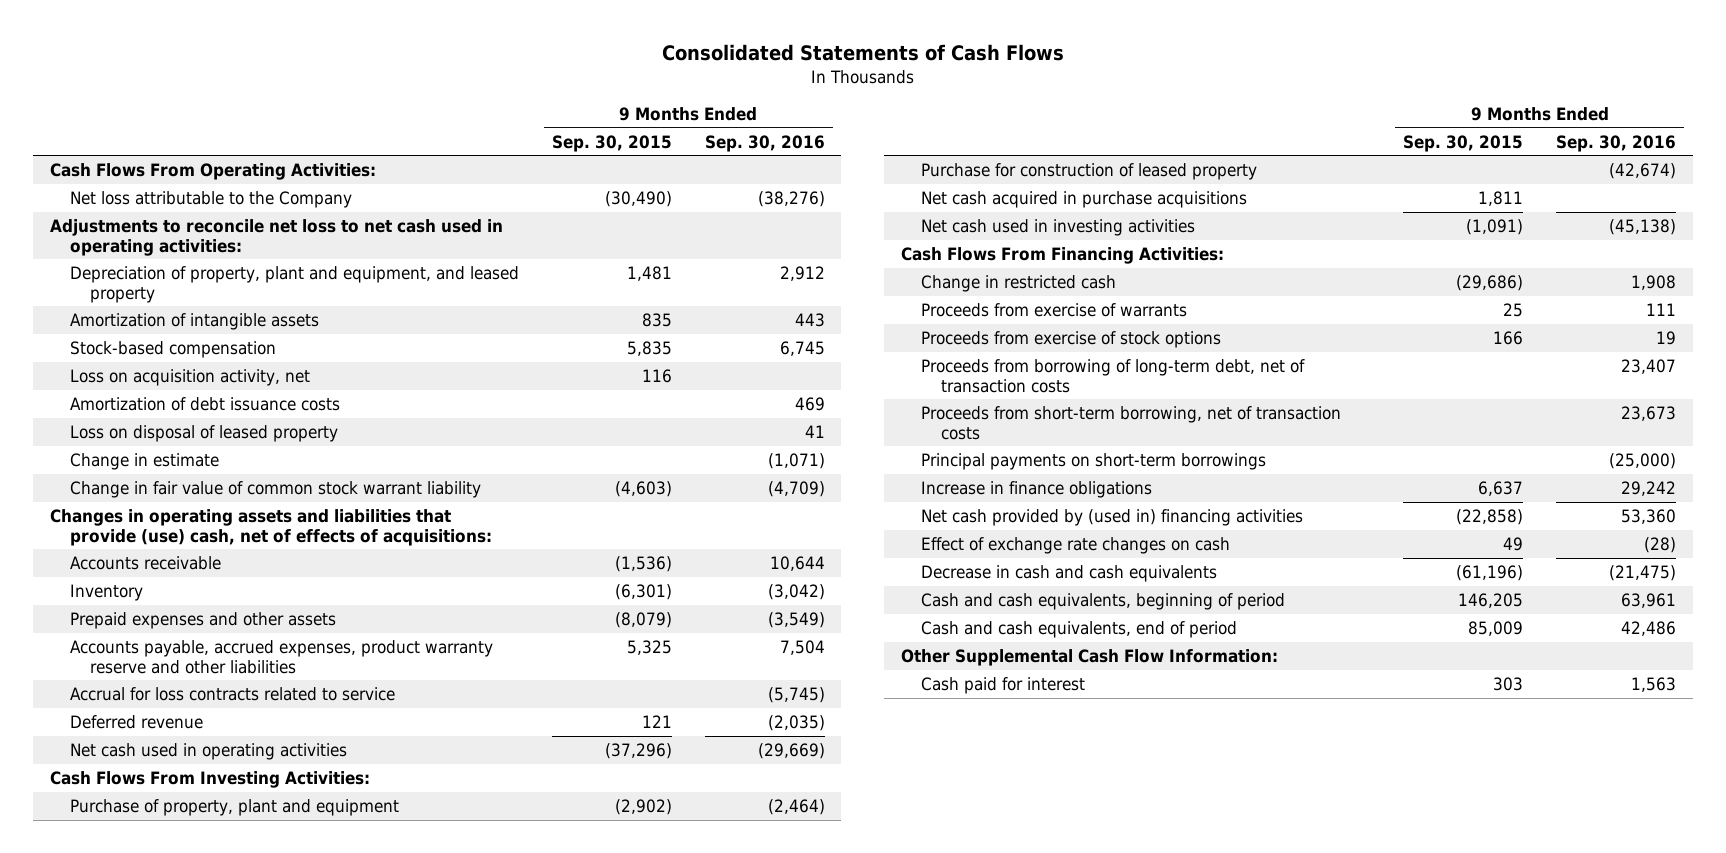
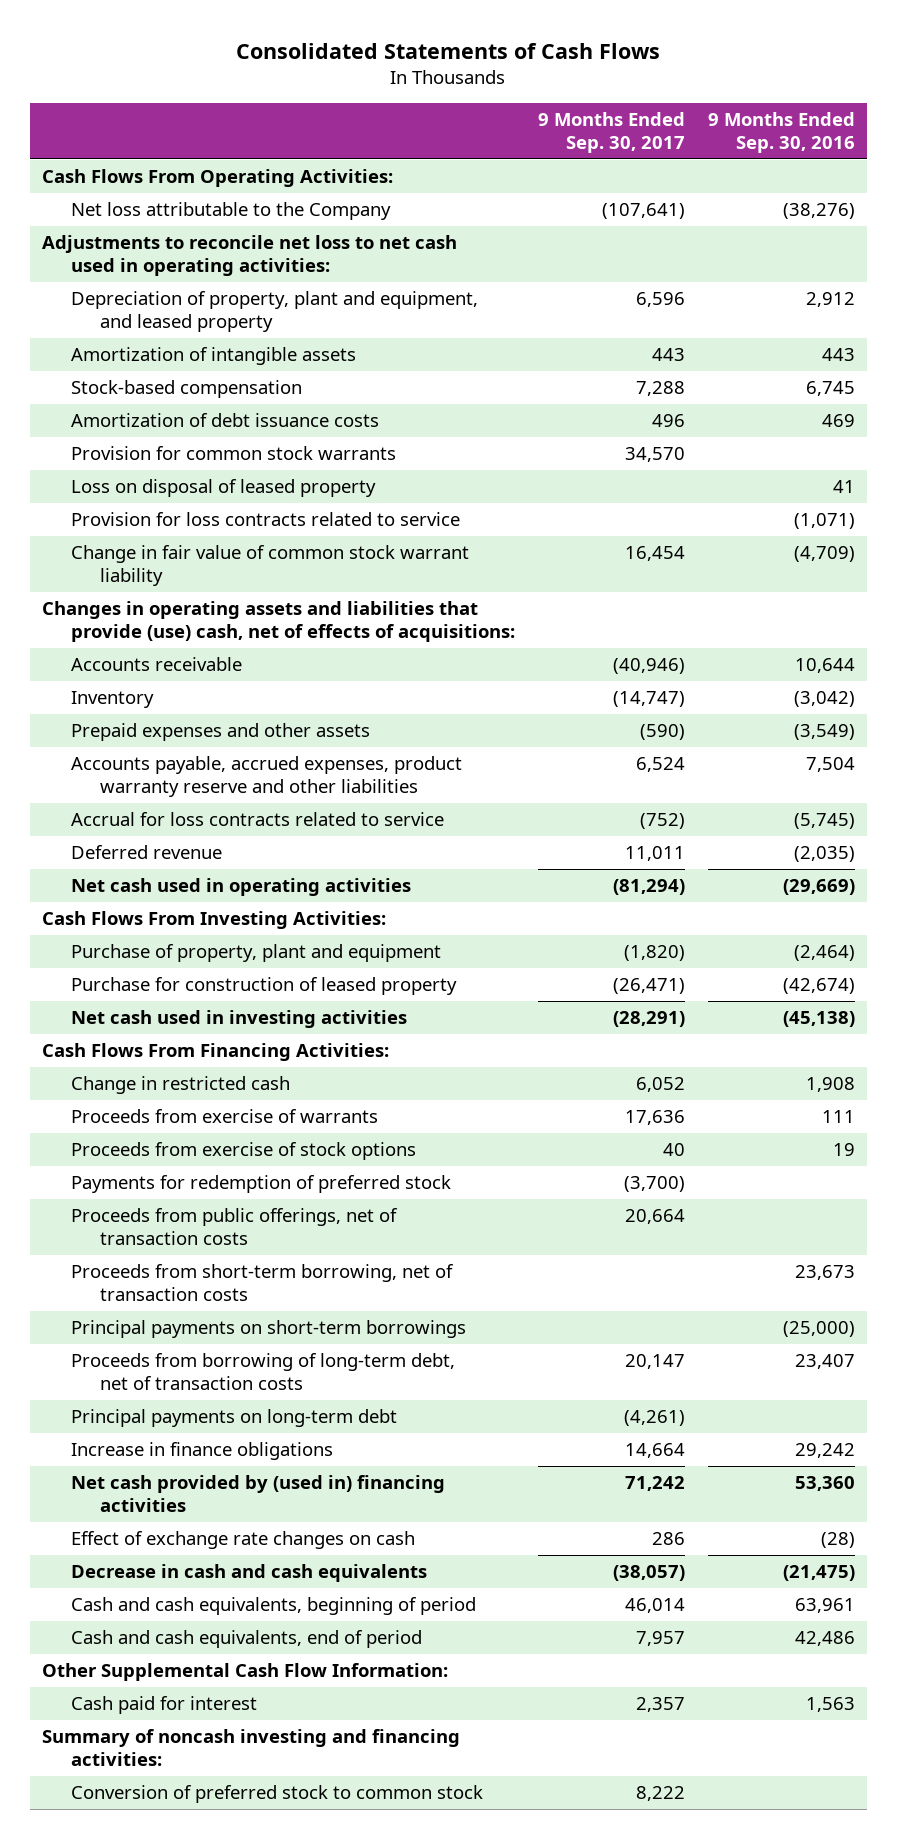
[551,134,672,152] Sep. 30, 2015 -> none
none -> [538,112,686,153] 9 Months Ended Sep. 30, 2017
[69,369,310,387] Loss on acquisition activity, net -> none
none -> [71,446,397,461] Provision for common stock warrants
[69,453,219,471] Change in estimate -> [71,512,461,527] Provision for loss contracts related to service
[921,191,1248,209] Net cash acquired in purchase acquisitions -> none
none -> [71,1175,452,1194] Payments for redemption of preferred stock
none -> [71,1208,399,1246] Proceeds from public offerings, net of transaction costs
[921,359,1306,393] Proceeds from borrowing of long-term debt, net of transaction costs -> [71,1353,456,1391] Proceeds from borrowing of long-term debt, net of transaction costs
none -> [71,1409,398,1428] Principal payments on long-term debt
none -> [41,1729,460,1767] Summary of noncash investing and financing activities:
none -> [71,1785,484,1804] Conversion of preferred stock to common stock

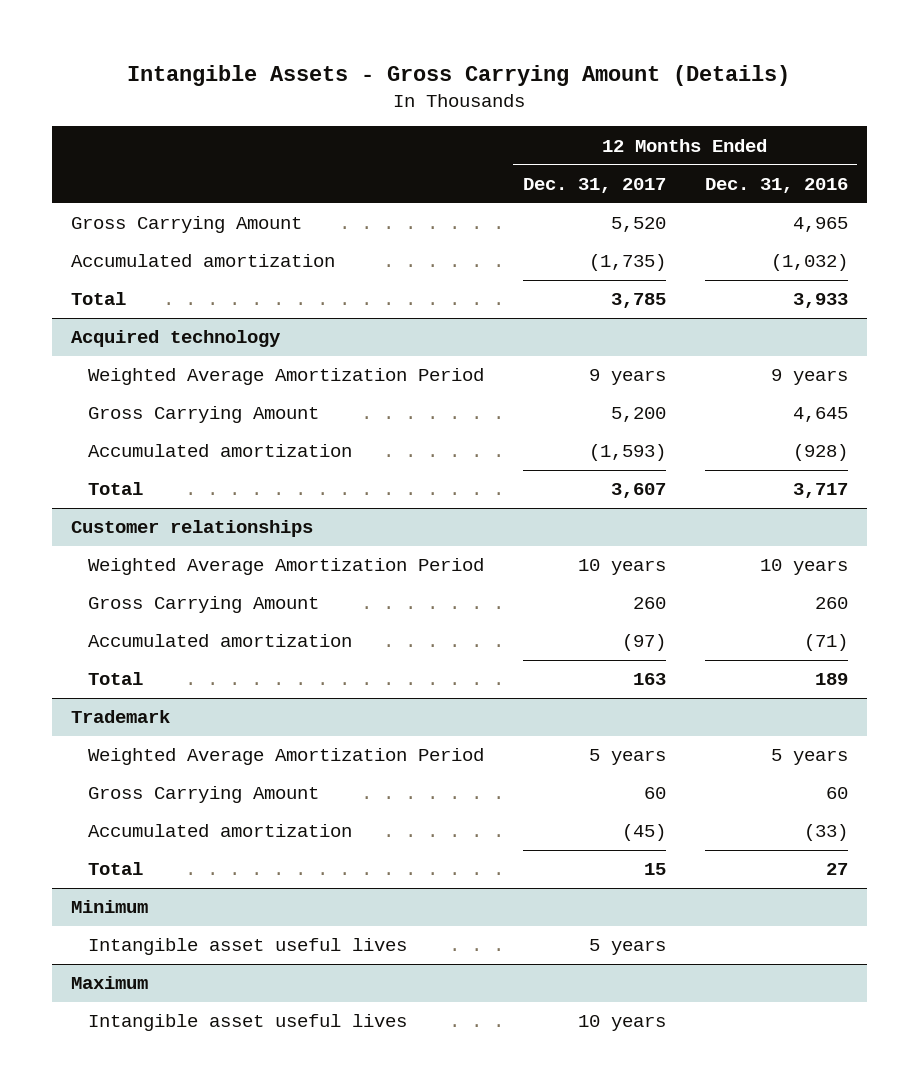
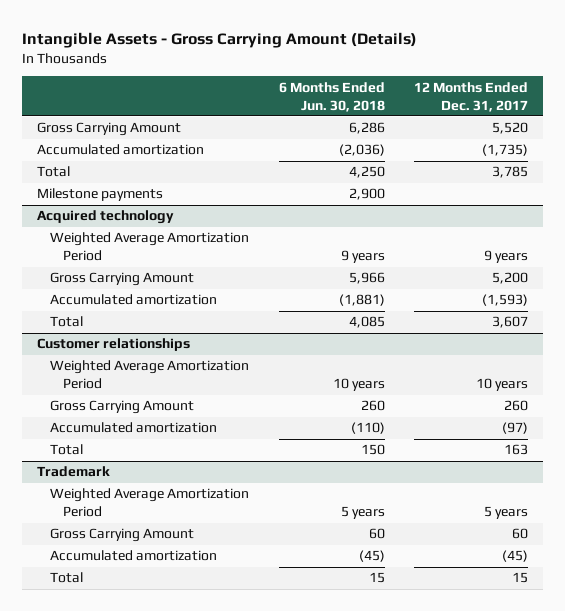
[704,178,848,194] Dec. 31, 2016 -> none
none -> [278,81,385,112] 6 Months Ended Jun. 30, 2018
none -> [37,188,164,202] Milestone payments
[70,900,148,914] Minimum -> none
[88,938,408,956] Intangible asset useful lives -> none
[70,976,148,990] Maximum -> none
[88,1014,408,1032] Intangible asset useful lives -> none

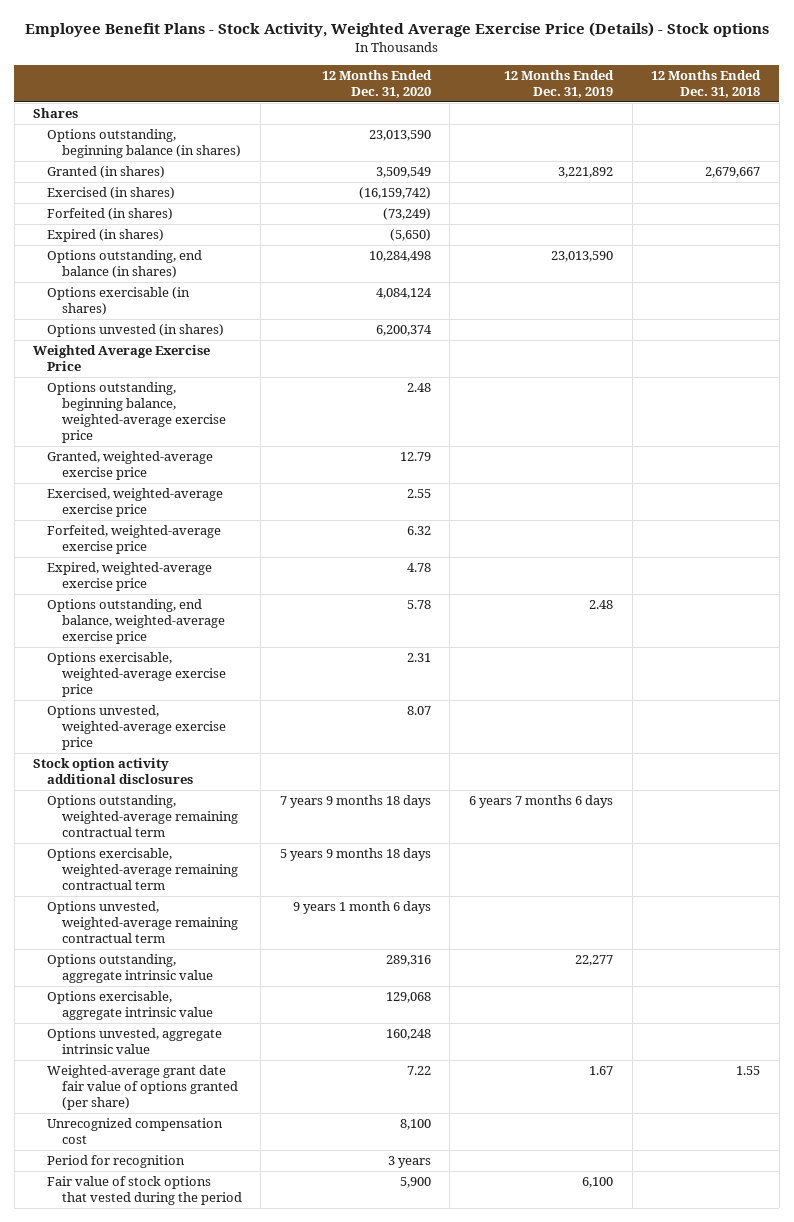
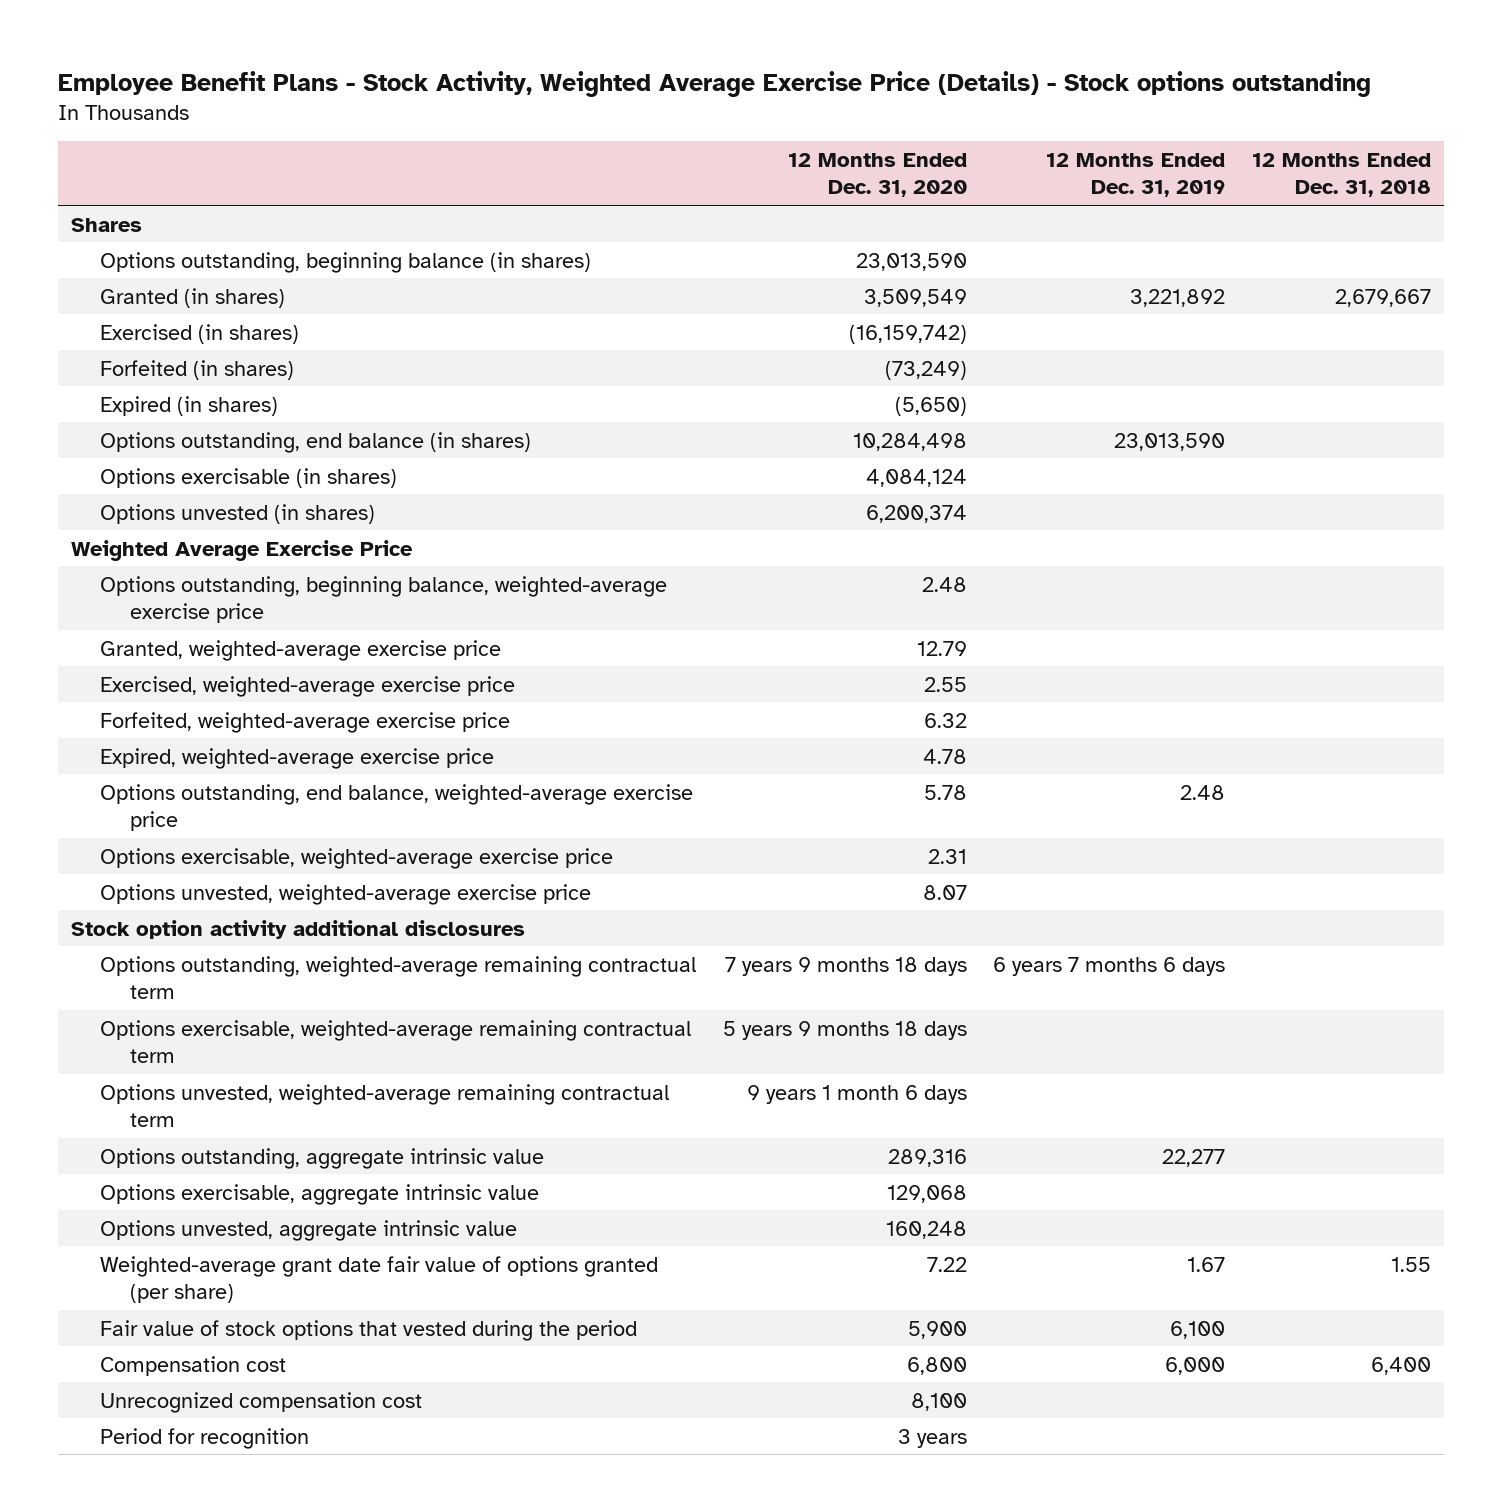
[24,22,769,38] Employee Benefit Plans - Stock Activity, Weighted Average Exercise Price (Details) - Stock options -> [57,71,1371,98] Employee Benefit Plans - Stock Activity, Weighted Average Exercise Price (Details) - Stock options outstanding
[47,1176,242,1206] Fair value of stock options that vested during the period -> [100,1319,638,1341] Fair value of stock options that vested during the period
none -> [100,1355,287,1376] Compensation cost

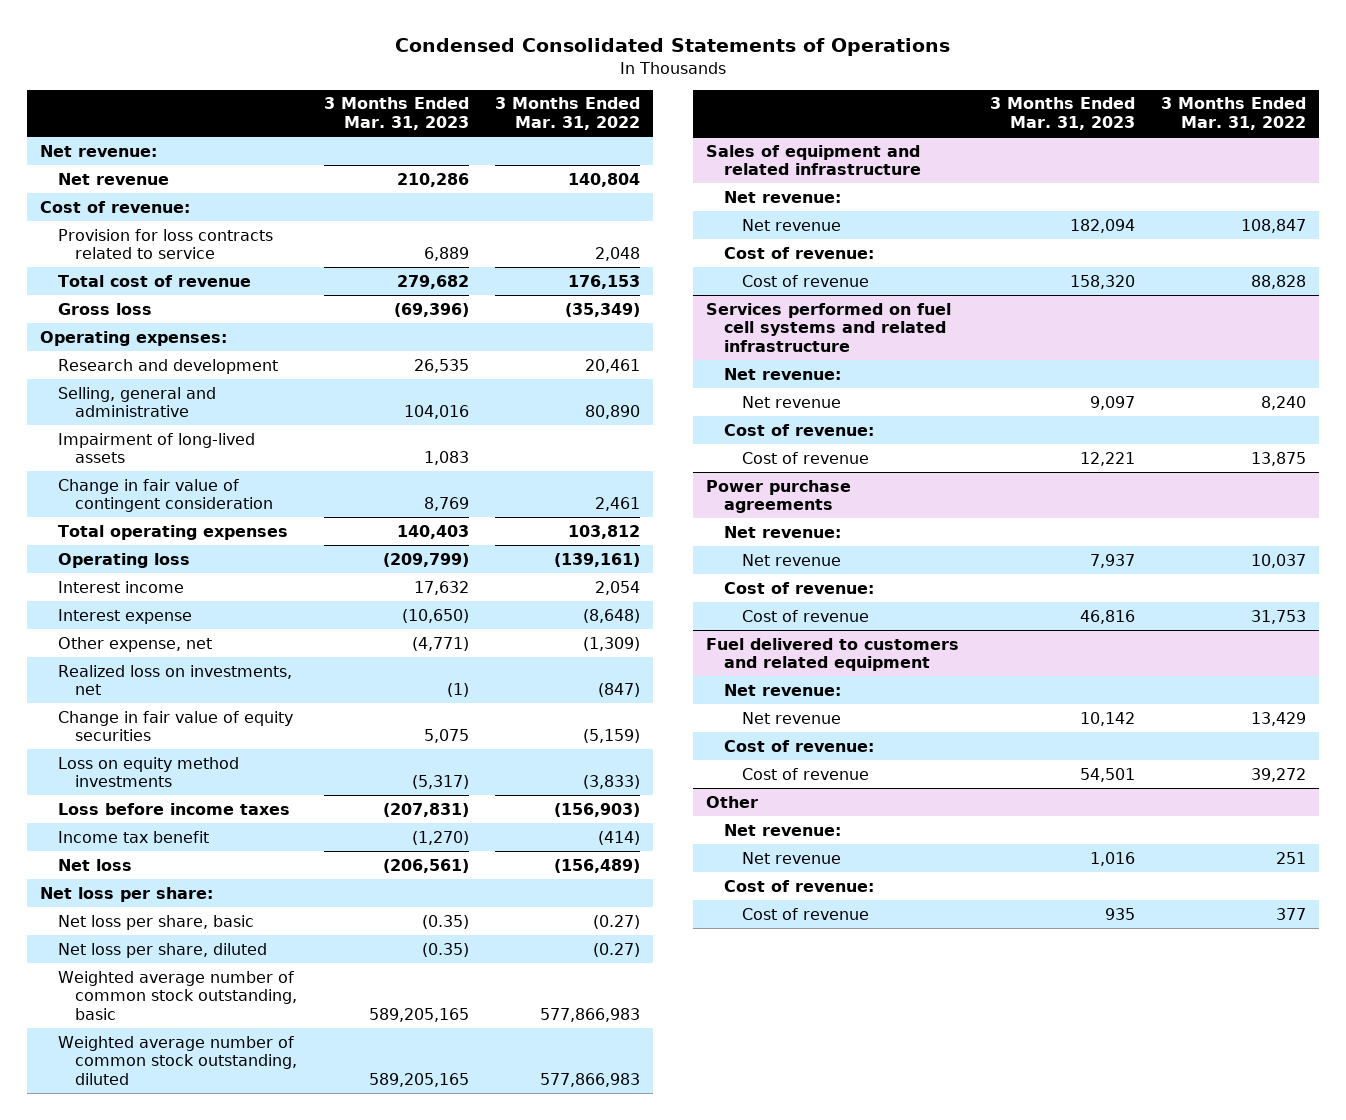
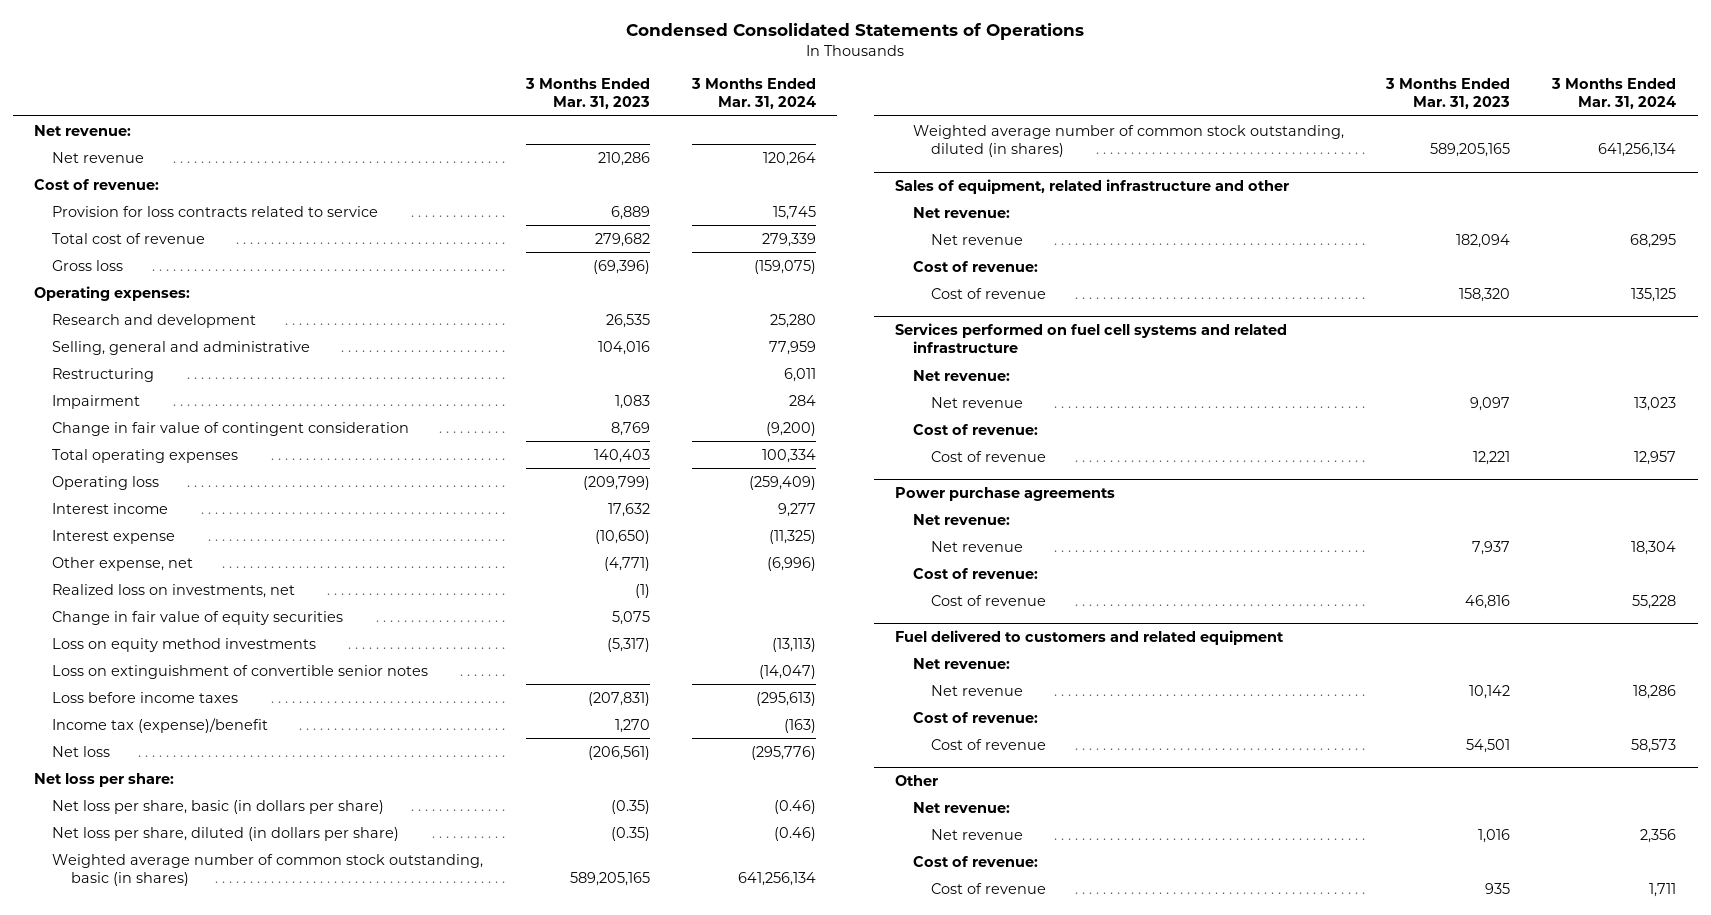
[494,97,640,131] 3 Months Ended Mar. 31, 2022 -> none
none -> [691,78,817,110] 3 Months Ended Mar. 31, 2024
none -> [52,367,155,382] Restructuring
[57,432,255,464] Impairment of long-lived assets -> [52,394,141,409] Impairment
none -> [52,664,429,679] Loss on extinguishment of convertible senior notes
[57,830,209,843] Income tax benefit -> [52,717,269,733] Income tax (expense)/benefit
[411,830,469,845] (1,270) -> [614,718,650,733] 1,270
[57,914,254,930] Net loss per share, basic -> [52,799,385,814] Net loss per share, basic (in dollars per share)
[57,942,267,958] Net loss per share, diluted -> [52,826,400,841] Net loss per share, diluted (in dollars per share)
[57,970,298,1021] Weighted average number of common stock outstanding, basic -> [52,853,484,887] Weighted average number of common stock outstanding, basic (in shares)
[57,1035,298,1086] Weighted average number of common stock outstanding, diluted -> [912,124,1344,158] Weighted average number of common stock outstanding, diluted (in shares)
[706,144,922,176] Sales of equipment and related infrastructure -> [894,178,1289,194] Sales of equipment, related infrastructure and other

